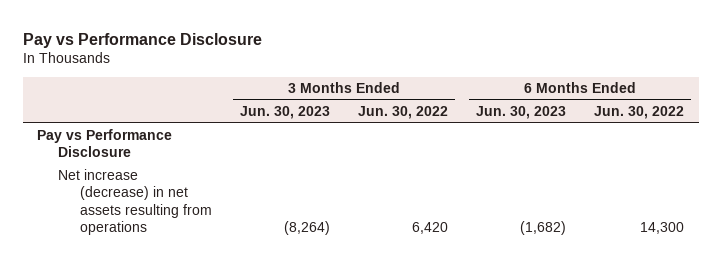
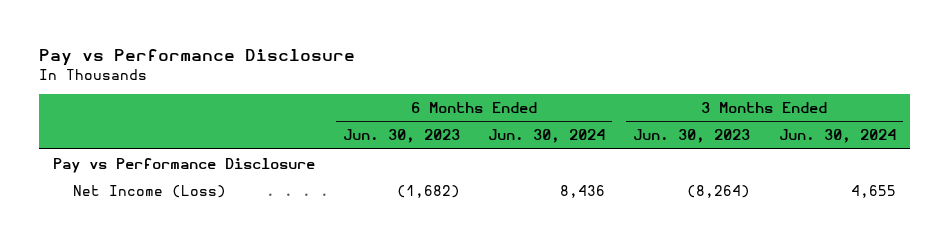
[357,106,448,120] Jun. 30, 2022 -> none
[594,106,685,120] Jun. 30, 2022 -> none
none -> [488,129,606,144] Jun. 30, 2024
none -> [778,129,896,144] Jun. 30, 2024
[58,169,212,235] Net increase (decrease) in net assets resulting from operations -> [73,185,227,199] Net Income (Loss)

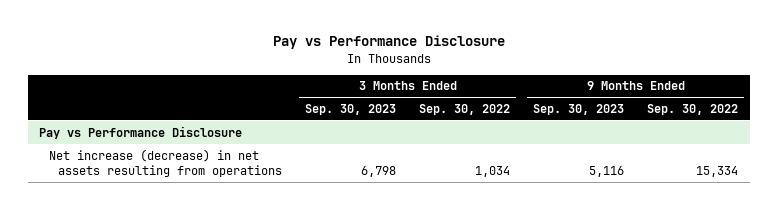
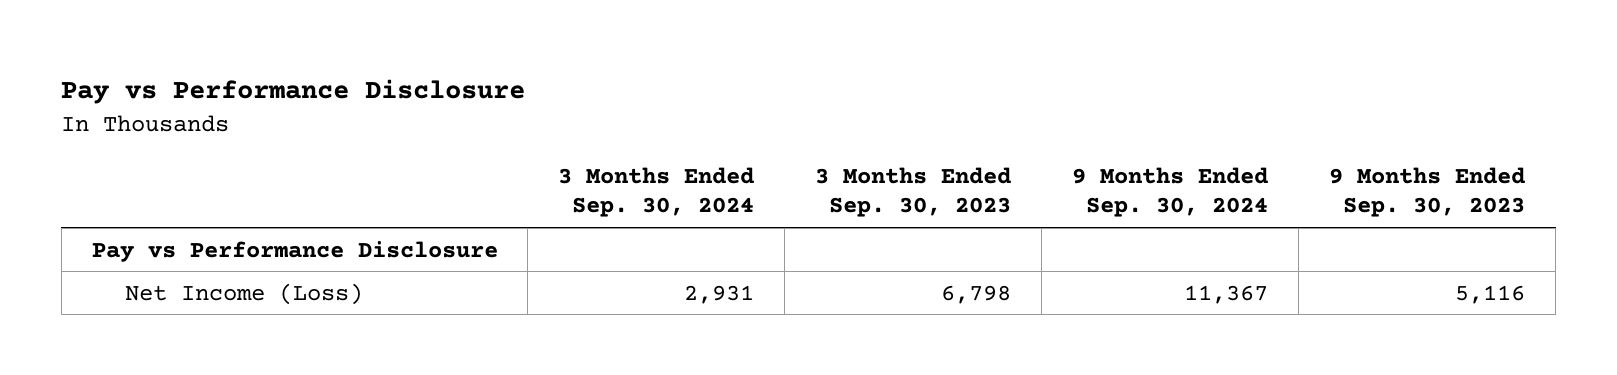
[419,103,511,115] Sep. 30, 2022 -> none
[647,103,739,115] Sep. 30, 2022 -> none
none -> [558,167,755,218] 3 Months Ended Sep. 30, 2024
none -> [1072,167,1269,218] 9 Months Ended Sep. 30, 2024
[48,148,282,178] Net increase (decrease) in net assets resulting from operations -> [125,282,364,305] Net Income (Loss)

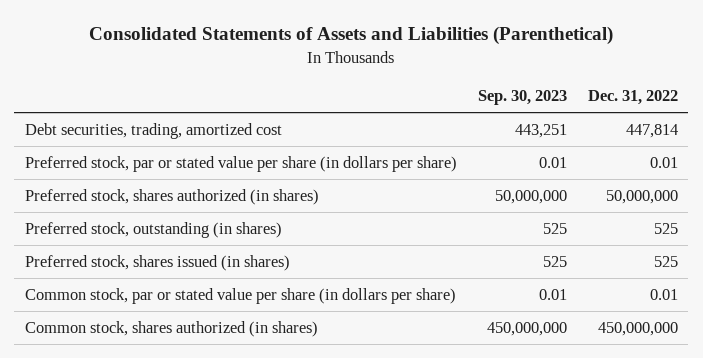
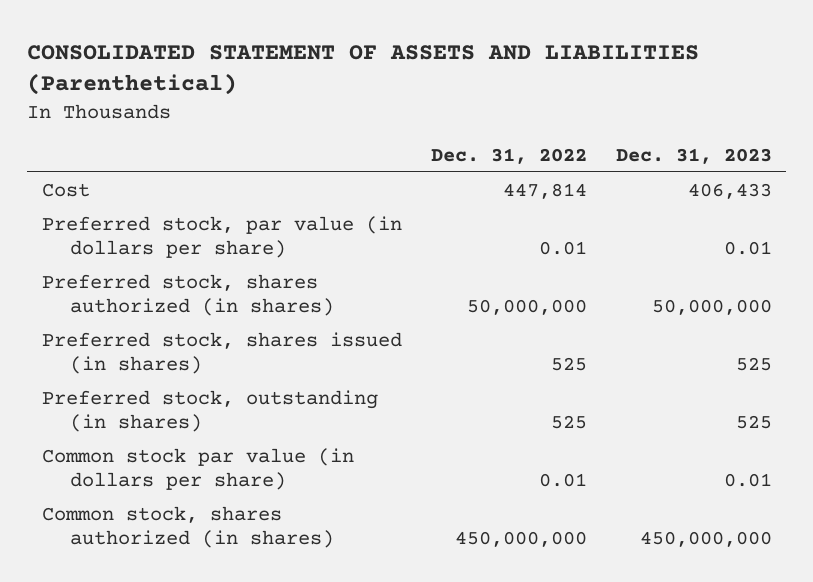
[89,26,614,46] Consolidated Statements of Assets and Liabilities (Parenthetical) -> [27,44,700,96] CONSOLIDATED STATEMENT OF ASSETS AND LIABILITIES (Parenthetical)
[477,90,567,106] Sep. 30, 2023 -> none
none -> [615,147,772,164] Dec. 31, 2023
[24,122,282,139] Debt securities, trading, amortized cost -> [41,182,90,197] Cost
[24,155,457,172] Preferred stock, par or stated value per share (in dollars per share) -> [41,215,402,259] Preferred stock, par value (in dollars per share)
[24,221,282,238] Preferred stock, outstanding (in shares) -> [41,389,378,433] Preferred stock, outstanding (in shares)
[24,287,456,304] Common stock, par or stated value per share (in dollars per share) -> [41,447,354,491] Common stock par value (in dollars per share)

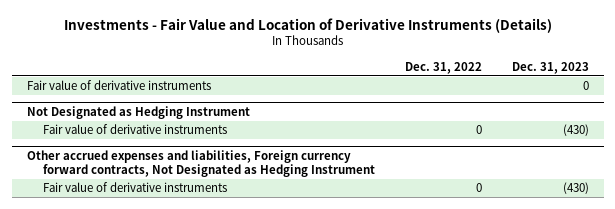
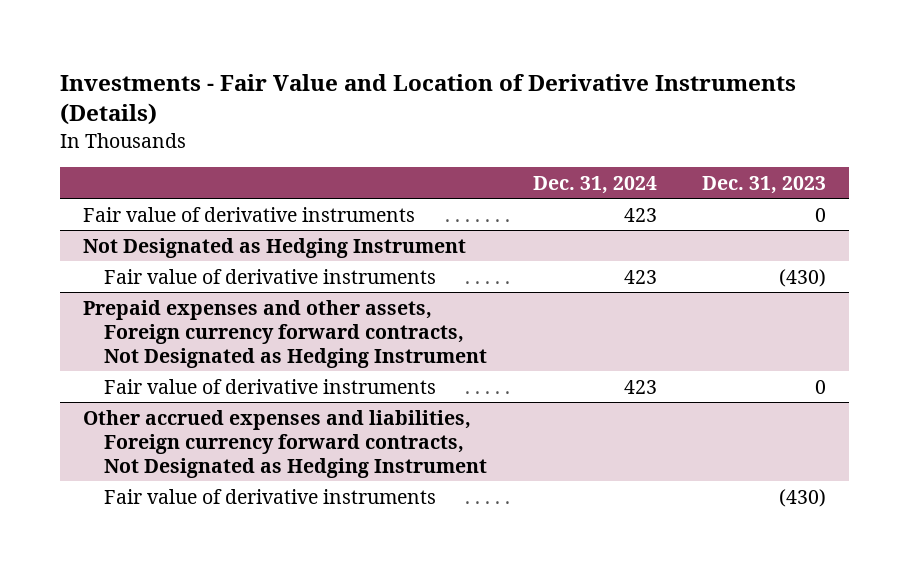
[405,61,483,74] Dec. 31, 2022 -> none
none -> [532,175,657,194] Dec. 31, 2024
none -> [82,299,488,368] Prepaid expenses and other assets, Foreign currency forward contracts, Not Designated as Hedging Instrument
none -> [104,378,437,394] Fair value of derivative instruments

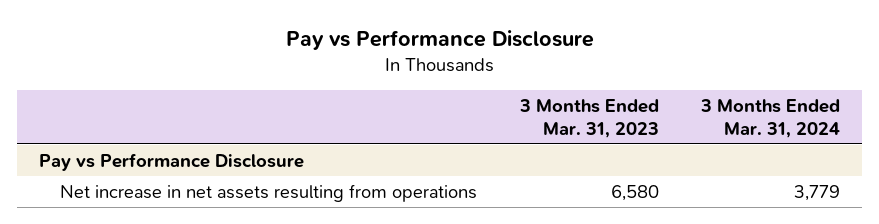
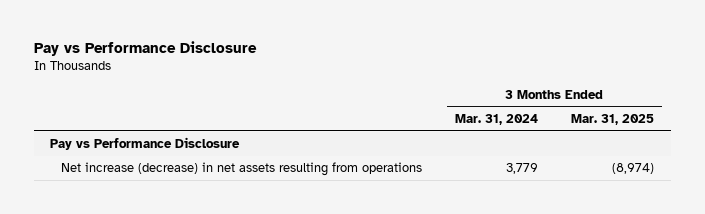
[518,98,659,138] 3 Months Ended Mar. 31, 2023 -> none
none -> [571,113,655,125] Mar. 31, 2025
[59,184,477,203] Net increase in net assets resulting from operations -> [60,162,422,177] Net increase (decrease) in net assets resulting from operations

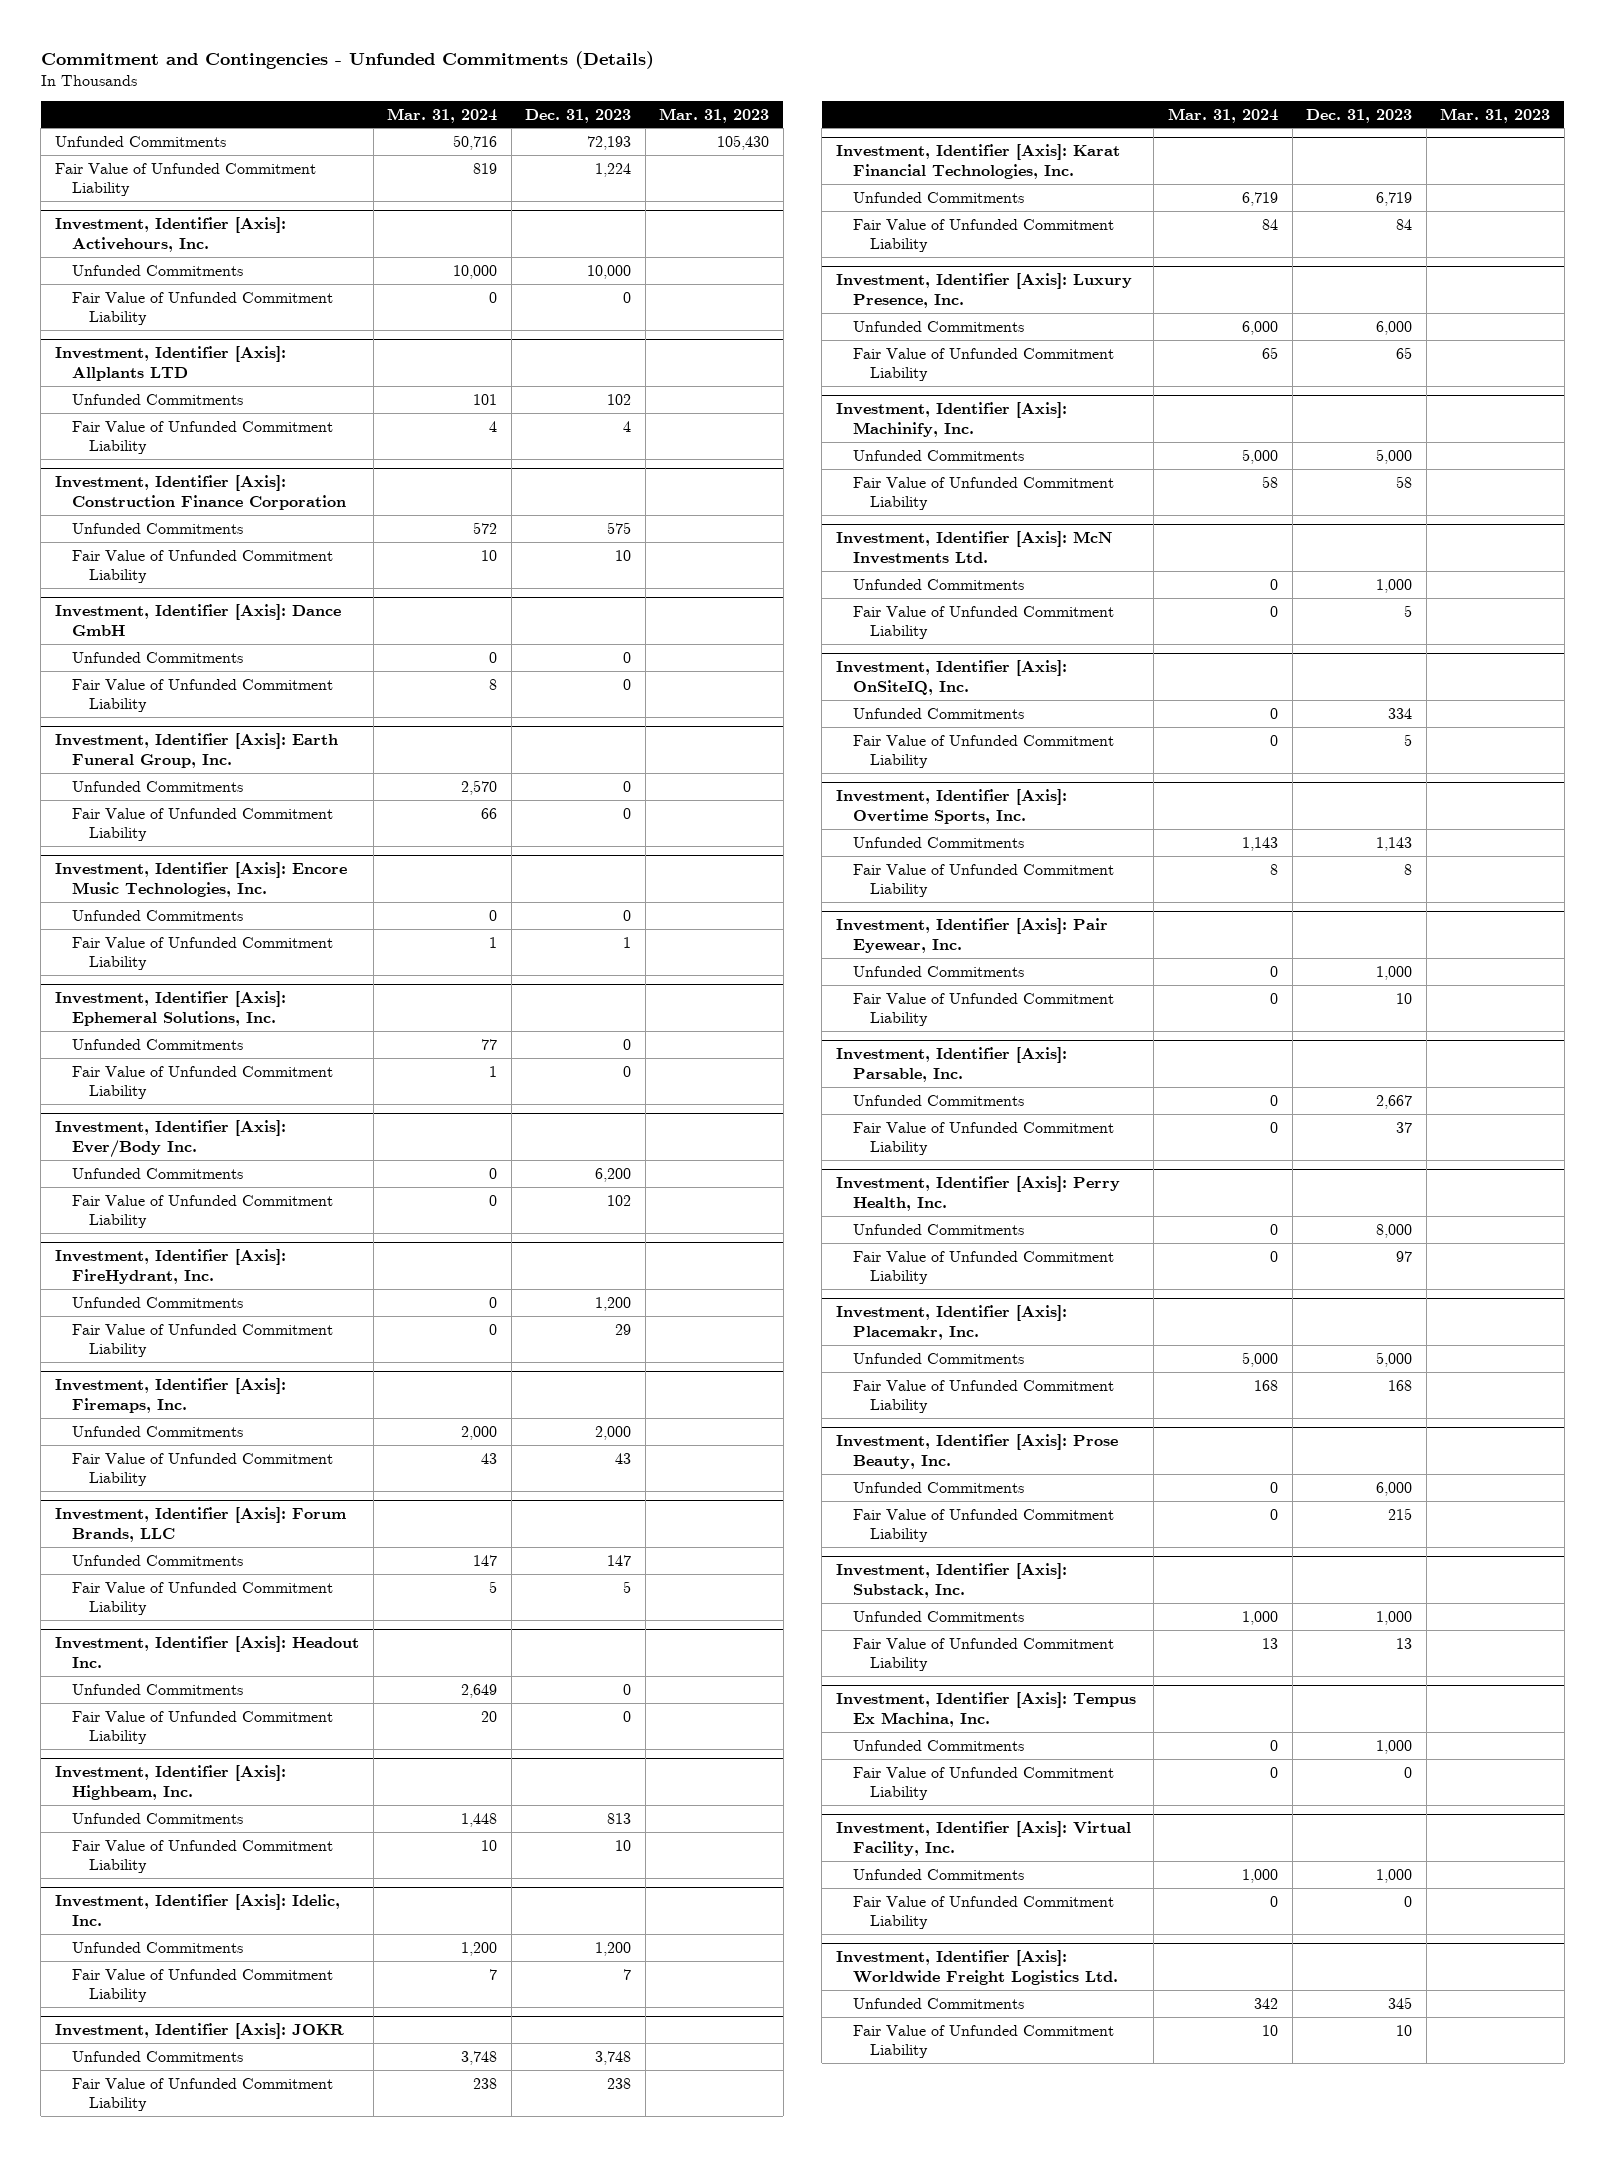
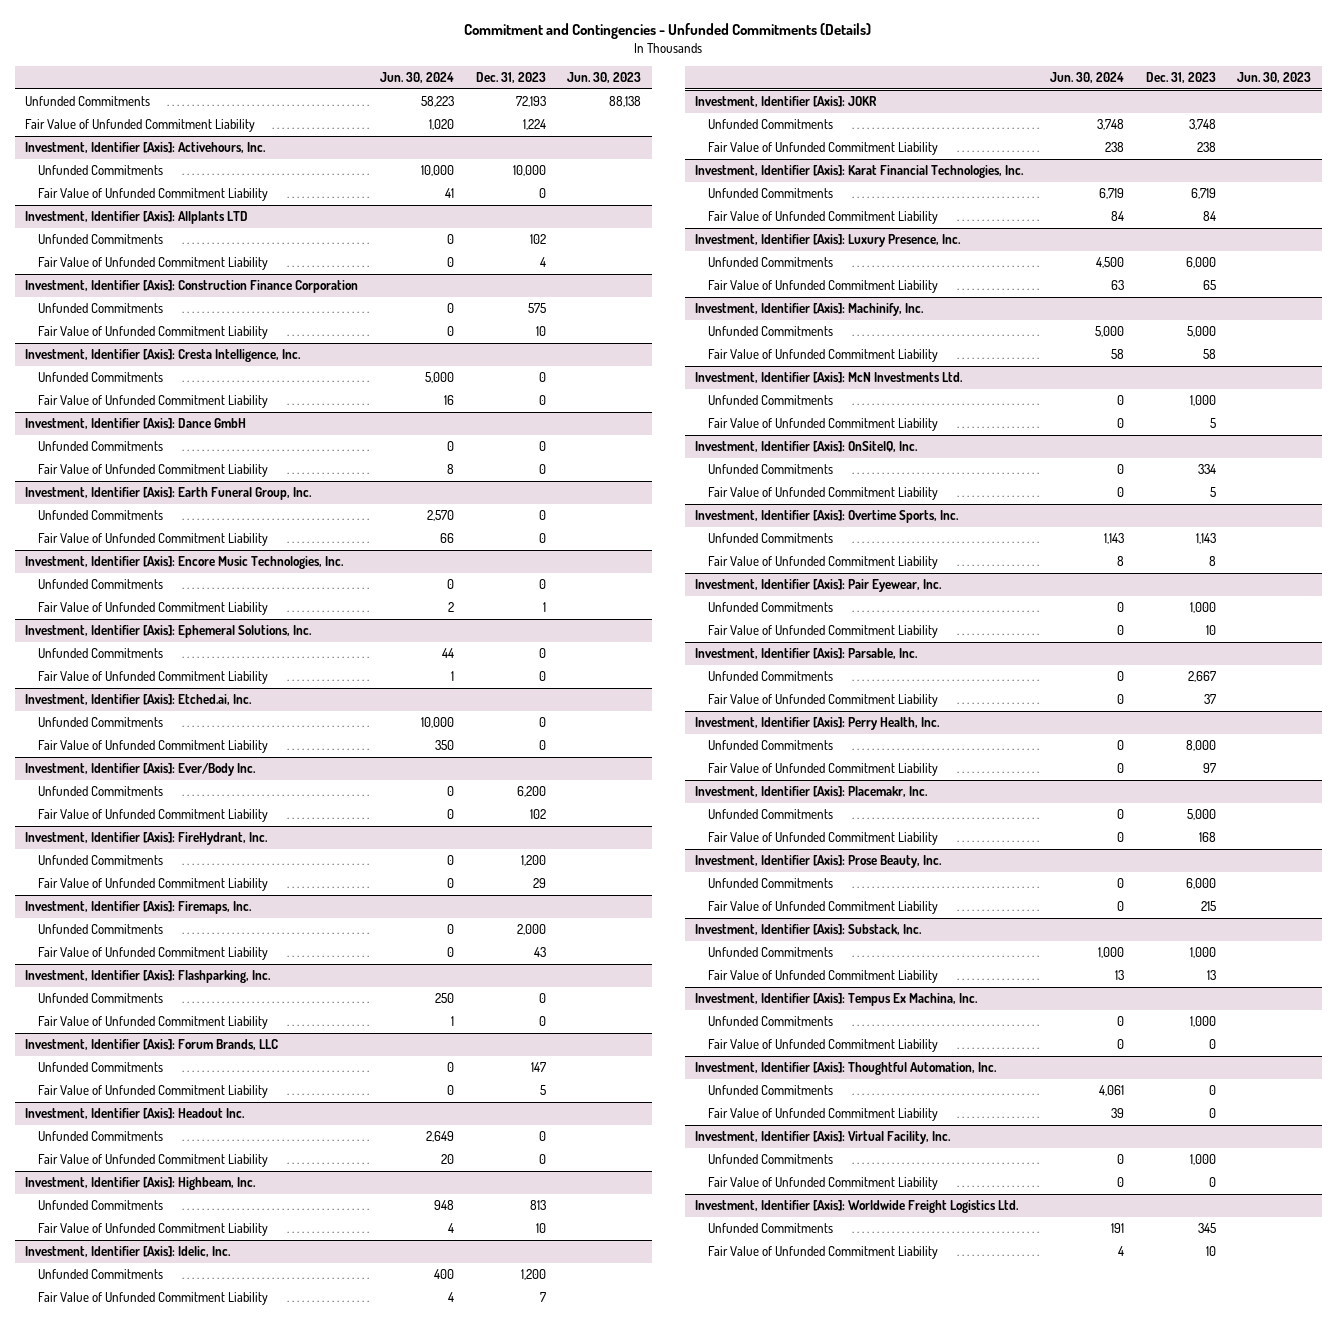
[387,107,498,123] Mar. 31, 2024 -> none
[659,107,770,123] Mar. 31, 2023 -> none
none -> [379,71,454,83] Jun. 30, 2024
none -> [567,71,642,83] Jun. 30, 2023
none -> [25,349,302,363] Investment, Identifier [Axis]: Cresta Intelligence, Inc.
none -> [38,372,164,383] Unfunded Commitments
none -> [38,395,269,409] Fair Value of Unfunded Commitment Liability
none -> [25,694,253,706] Investment, Identifier [Axis]: Etched.ai, Inc.
none -> [38,717,164,728] Unfunded Commitments
none -> [38,740,269,754] Fair Value of Unfunded Commitment Liability
none -> [25,970,272,984] Investment, Identifier [Axis]: Flashparking, Inc.
none -> [38,993,164,1004] Unfunded Commitments
none -> [38,1016,269,1030] Fair Value of Unfunded Commitment Liability
none -> [695,1062,998,1076] Investment, Identifier [Axis]: Thoughtful Automation, Inc.
none -> [708,1085,834,1096] Unfunded Commitments
none -> [708,1108,939,1122] Fair Value of Unfunded Commitment Liability

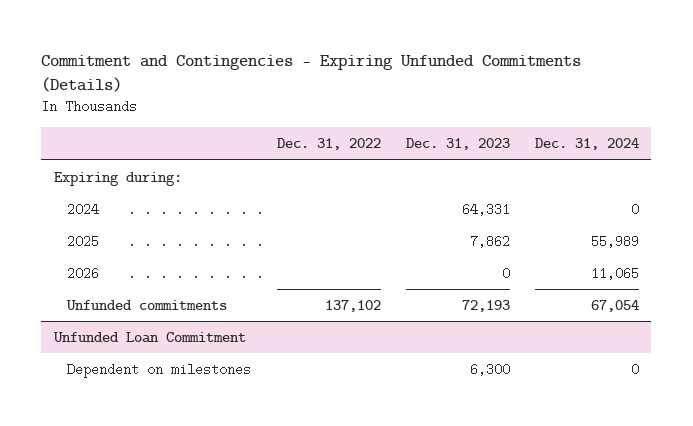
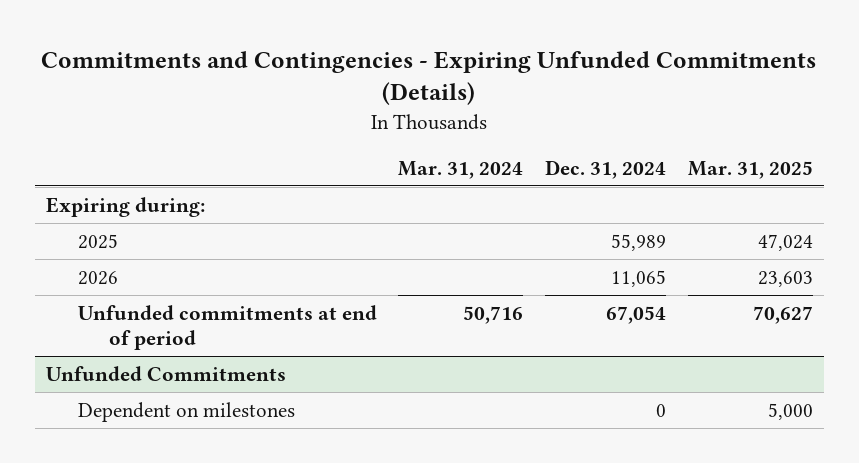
[41,54,582,93] Commitment and Contingencies - Expiring Unfunded Commitments (Details) -> [41,50,817,106] Commitments and Contingencies - Expiring Unfunded Commitments (Details)
[276,138,381,151] Dec. 31, 2022 -> none
[405,138,510,151] Dec. 31, 2023 -> none
none -> [398,160,524,179] Mar. 31, 2024
none -> [688,160,814,179] Mar. 31, 2025
[67,203,100,217] 2024 -> none
[66,300,228,311] Unfunded commitments -> [77,304,377,351] Unfunded commitments at end of period
[52,332,246,344] Unfunded Loan Commitment -> [45,365,286,381] Unfunded Commitments

